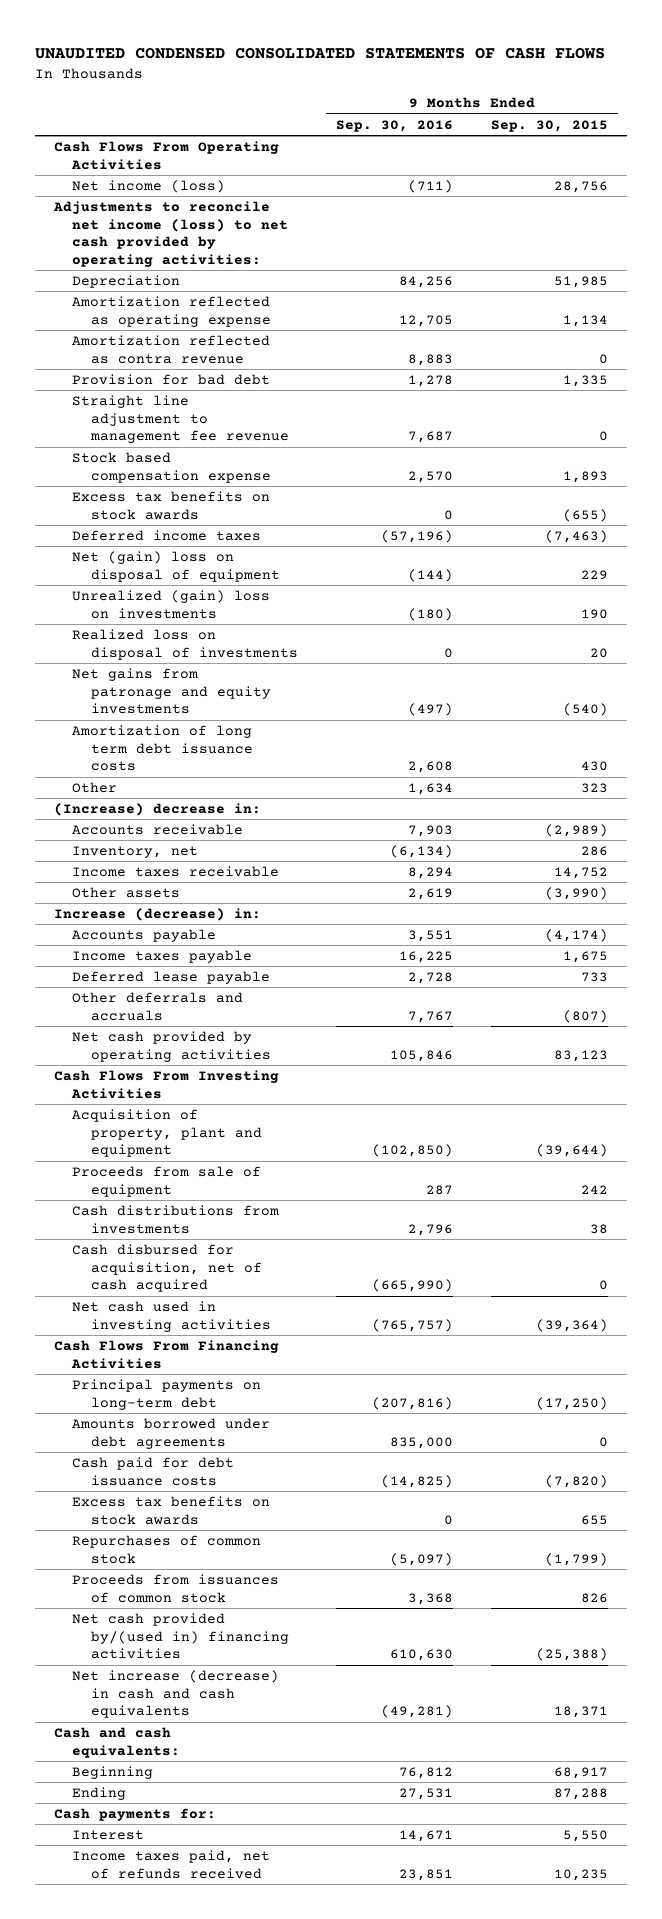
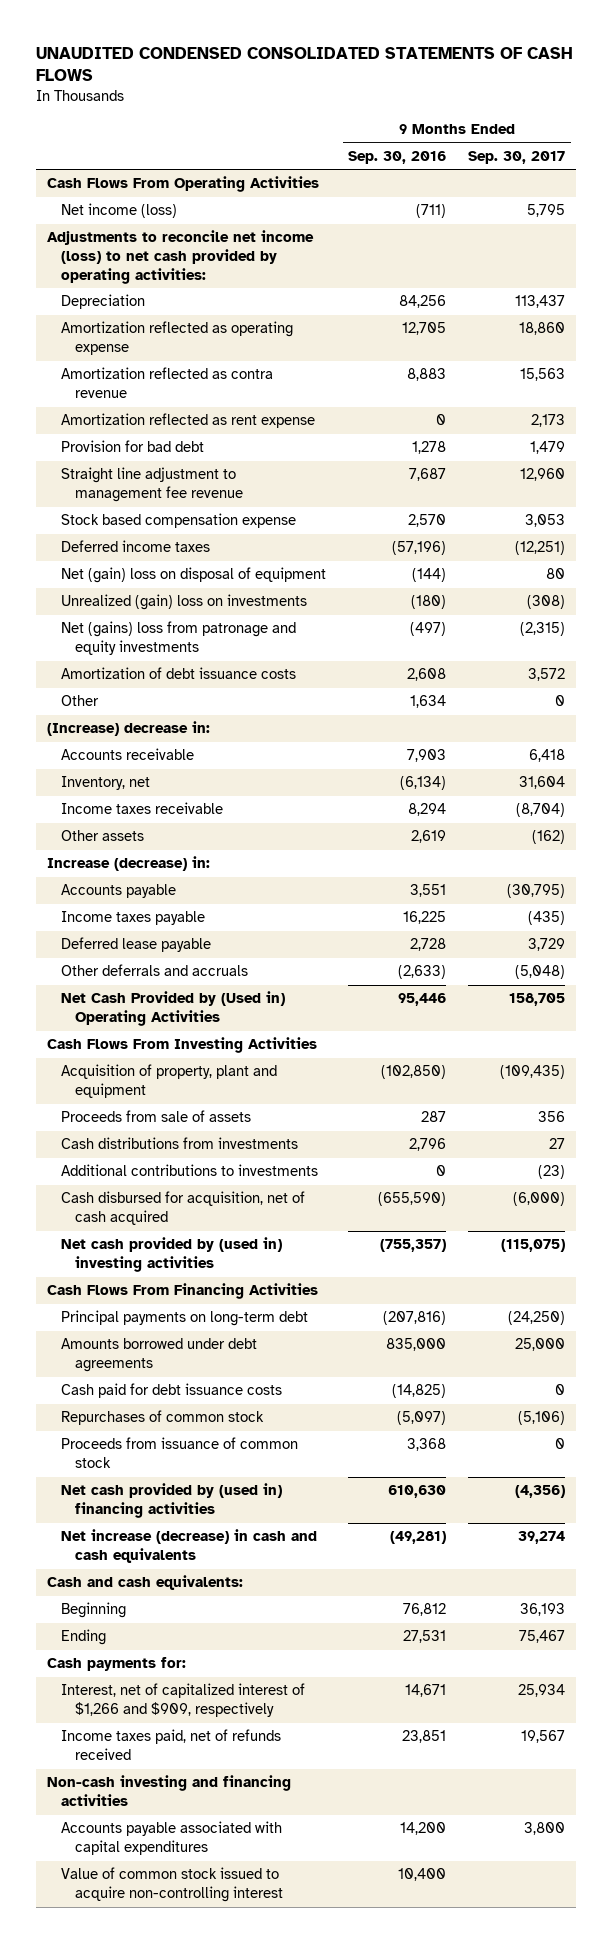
[491,119,609,132] Sep. 30, 2015 -> none
none -> [468,150,566,164] Sep. 30, 2017
none -> [61,413,316,429] Amortization reflected as rent expense
[72,490,271,520] Excess tax benefits on stock awards -> none
[72,628,298,660] Realized loss on disposal of investments -> none
[72,667,271,715] Net gains from patronage and equity investments -> [61,621,297,656] Net (gains) loss from patronage and equity investments
[72,724,253,772] Amortization of long term debt issuance costs -> [61,667,297,680] Amortization of debt issuance costs
[407,1010,453,1023] 7,767 -> [398,965,447,980] (2,633)
[72,1030,271,1062] Net cash provided by operating activities -> [61,991,286,1027] Net Cash Provided by (Used in) Operating Activities
[389,1049,453,1062] 105,846 -> [398,993,447,1007] 95,446
[72,1165,262,1197] Proceeds from sale of equipment -> [61,1110,252,1123] Proceeds from sale of assets
none -> [61,1164,319,1177] Additional contributions to investments
[371,1279,453,1293] (665,990) -> [378,1192,447,1207] (655,590)
[72,1300,271,1332] Net cash used in investing activities -> [61,1237,283,1273] Net cash provided by (used in) investing activities
[371,1318,453,1332] (765,757) -> [380,1239,447,1253] (755,357)
[72,1495,271,1525] Excess tax benefits on stock awards -> none
[72,1573,280,1603] Proceeds from issuances of common stock -> [61,1437,299,1469] Proceeds from issuance of common stock
[72,1612,289,1660] Net cash provided by/(used in) financing activities -> [61,1483,283,1519] Net cash provided by (used in) financing activities
[72,1829,145,1840] Interest -> [61,1683,306,1718] Interest, net of capitalized interest of $1,266 and $909, respectively
none -> [47,1775,292,1807] Non-cash investing and financing activities
none -> [61,1821,283,1856] Accounts payable associated with capital expenditures
none -> [61,1867,284,1903] Value of common stock issued to acquire non-controlling interest

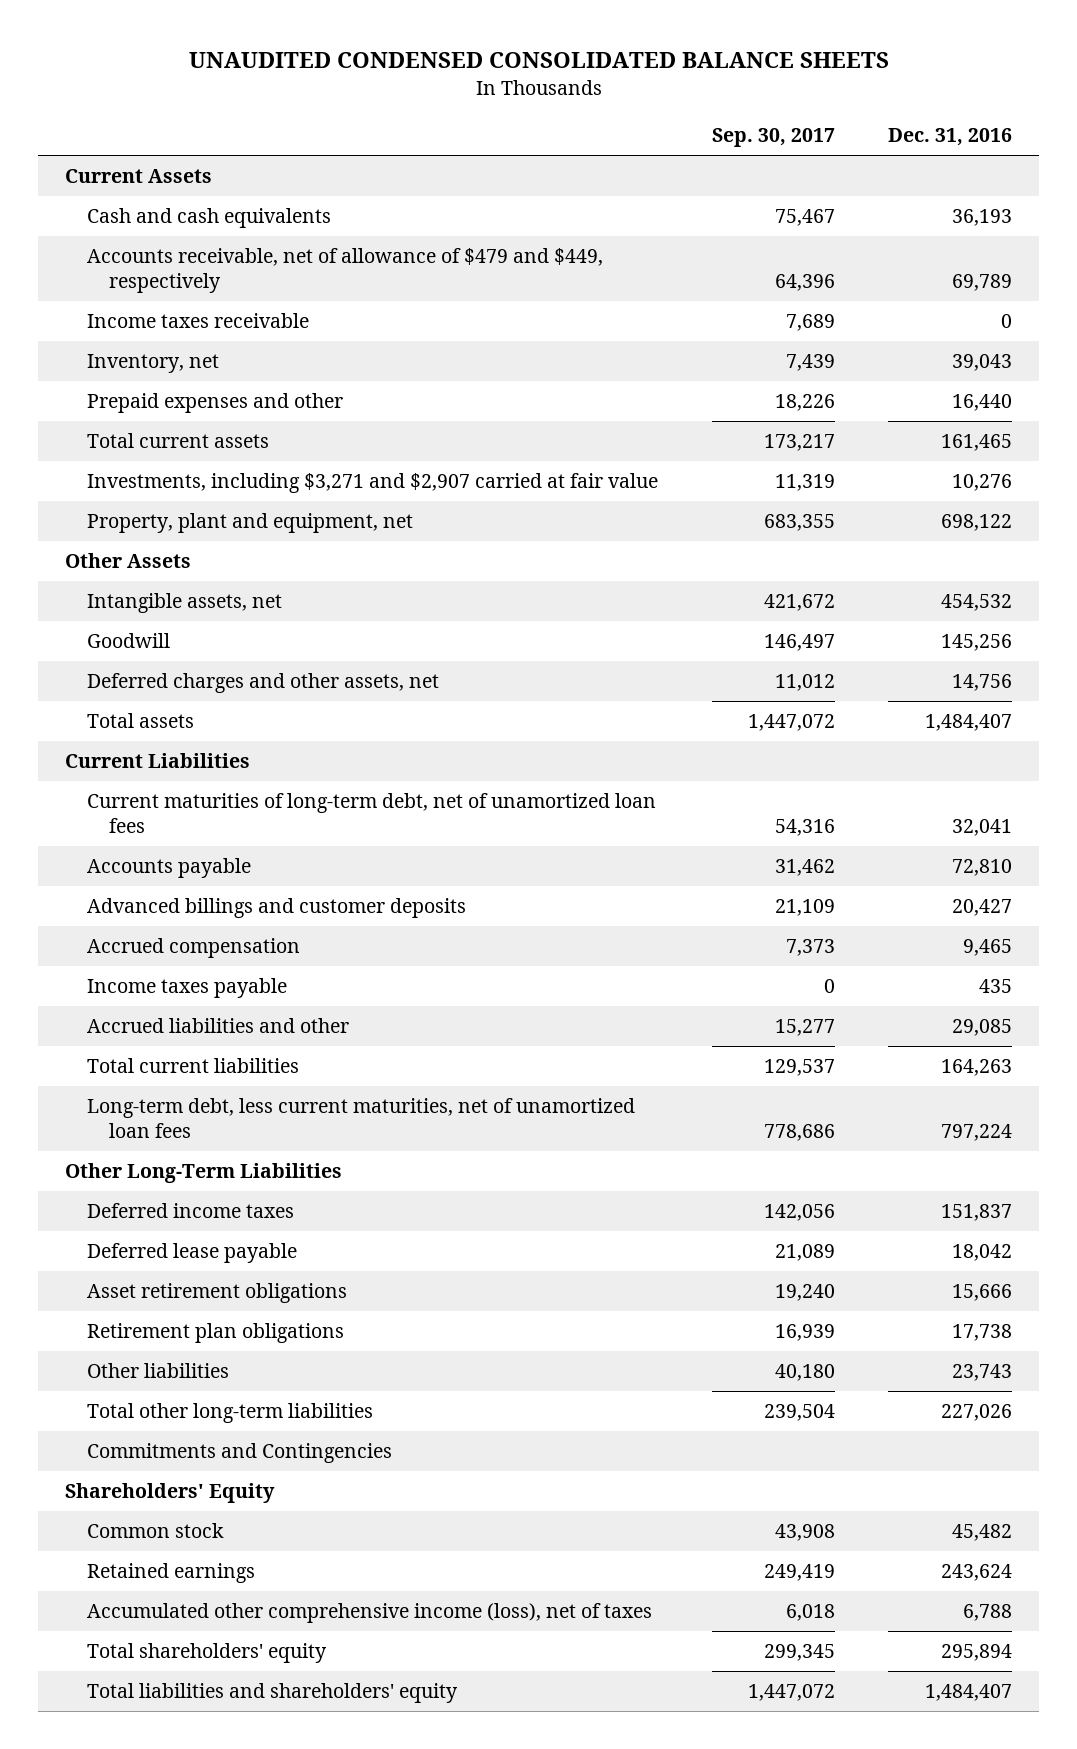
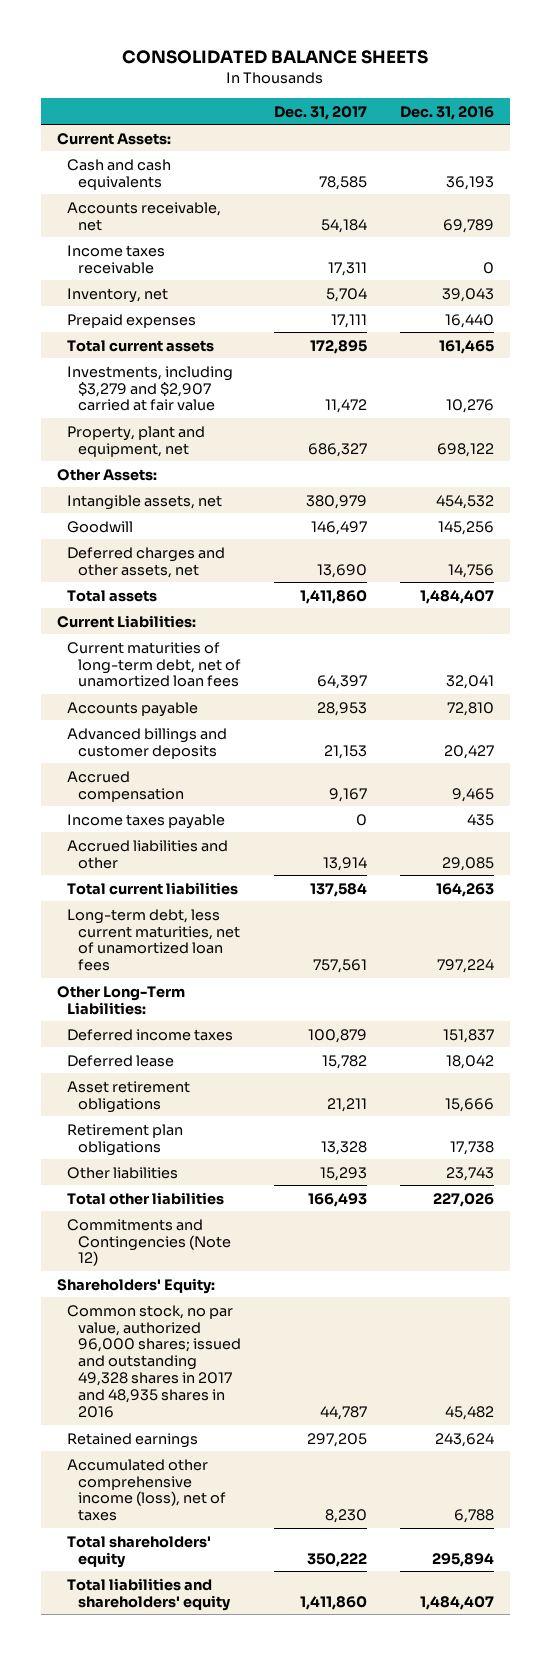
[188,52,889,69] UNAUDITED CONDENSED CONSOLIDATED BALANCE SHEETS -> [122,50,429,65] CONSOLIDATED BALANCE SHEETS
[711,127,835,147] Sep. 30, 2017 -> none
none -> [273,105,367,120] Dec. 31, 2017
[64,169,212,184] Current Assets -> [56,132,171,145] Current Assets:
[86,248,603,293] Accounts receivable, net of allowance of $479 and $449, respectively -> [67,201,222,231] Accounts receivable, net
[86,393,343,414] Prepaid expenses and other -> [67,313,197,328] Prepaid expenses
[86,473,658,494] Investments, including $3,271 and $2,907 carried at fair value -> [67,365,234,412] Investments, including $3,279 and $2,907 carried at fair value
[64,553,191,569] Other Assets -> [56,468,157,481] Other Assets:
[64,753,250,769] Current Liabilities -> [56,614,196,628] Current Liabilities:
[64,1163,342,1184] Other Long-Term Liabilities -> [56,985,185,1015] Other Long-Term Liabilities:
[86,1243,297,1264] Deferred lease payable -> [67,1054,175,1067] Deferred lease
[86,1403,373,1424] Total other long-term liabilities -> [67,1191,225,1205] Total other liabilities
[86,1443,392,1464] Commitments and Contingencies -> [67,1218,232,1267] Commitments and Contingencies (Note 12)
[64,1483,275,1504] Shareholders' Equity -> [56,1277,215,1294] Shareholders' Equity:
[86,1523,224,1539] Common stock -> [67,1304,242,1419] Common stock, no par value, authorized 96,000 shares; issued and outstanding 49,328 shares in 2017 and 48,935 shares in 2016

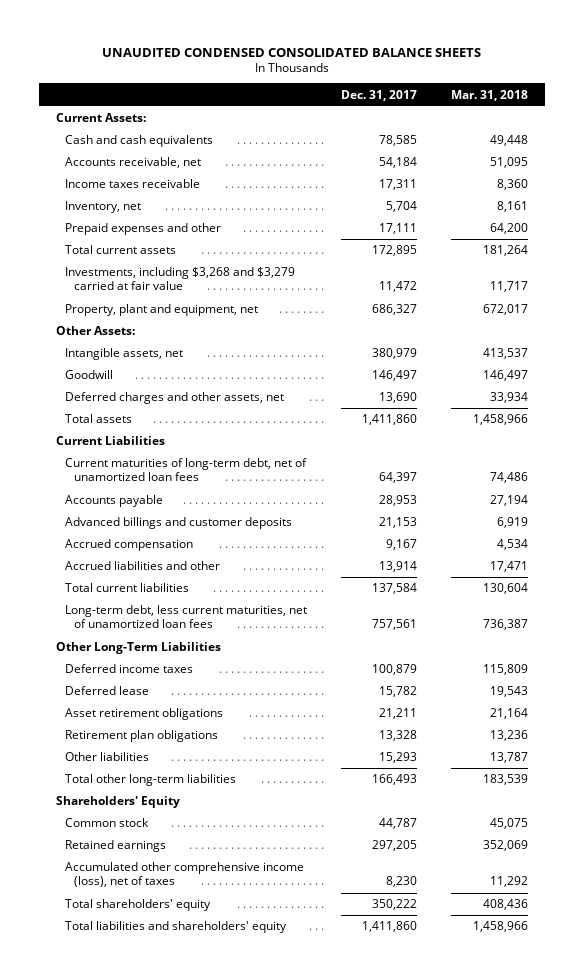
[122,50,429,65] CONSOLIDATED BALANCE SHEETS -> [101,47,481,57] UNAUDITED CONDENSED CONSOLIDATED BALANCE SHEETS
[399,105,494,120] Dec. 31, 2016 -> none
none -> [450,89,528,101] Mar. 31, 2018
[67,313,197,328] Prepaid expenses -> [65,223,222,236] Prepaid expenses and other
[67,365,234,412] Investments, including $3,279 and $2,907 carried at fair value -> [65,267,296,291] Investments, including $3,268 and $3,279 carried at fair value
[56,614,196,628] Current Liabilities: -> [55,436,165,446] Current Liabilities
[67,813,226,829] Income taxes payable -> none
[56,985,185,1015] Other Long-Term Liabilities: -> [55,642,221,655] Other Long-Term Liabilities
[67,1218,232,1267] Commitments and Contingencies (Note 12) -> none
[67,1191,225,1205] Total other liabilities -> [65,774,237,787] Total other long-term liabilities
[56,1277,215,1294] Shareholders' Equity: -> [55,796,180,809] Shareholders' Equity
[67,1304,242,1419] Common stock, no par value, authorized 96,000 shares; issued and outstanding 49,328 shares in 2017 and 48,935 shares in 2016 -> [65,818,150,828] Common stock

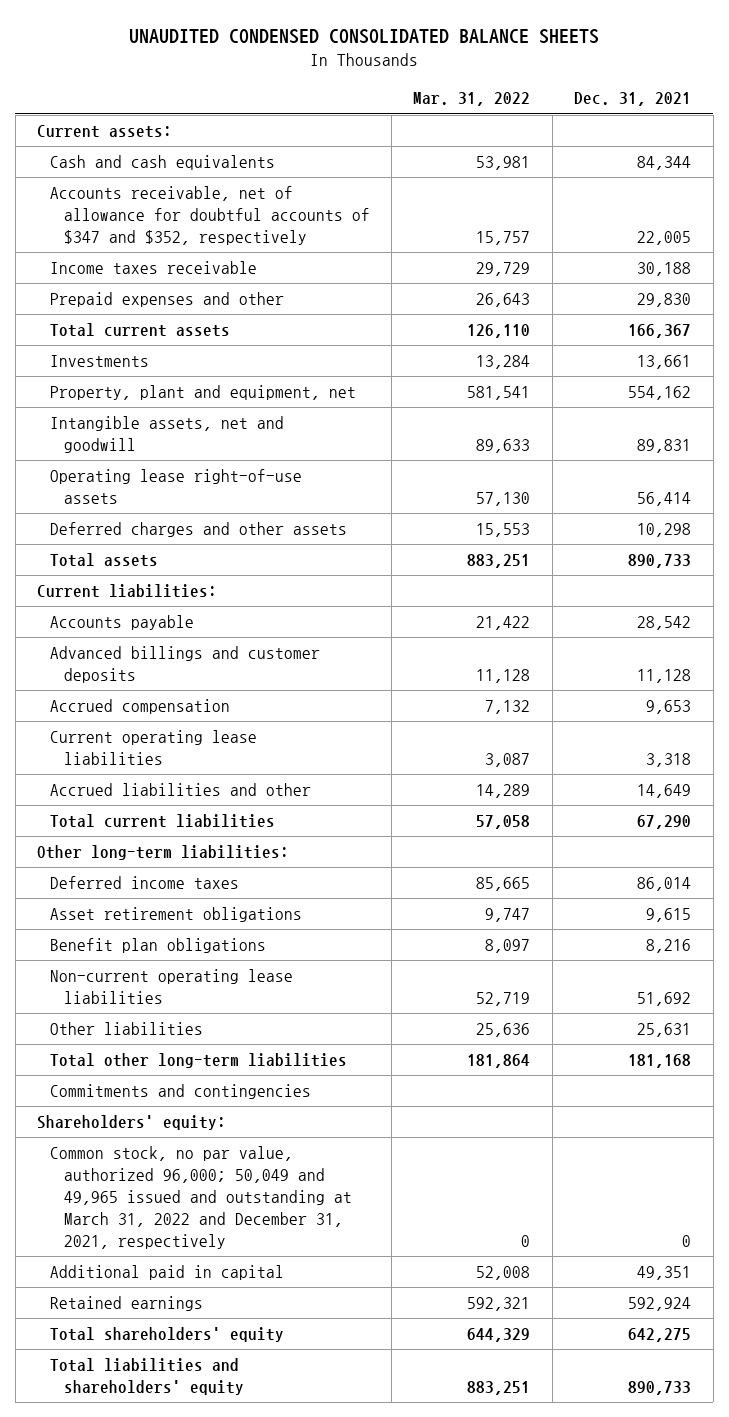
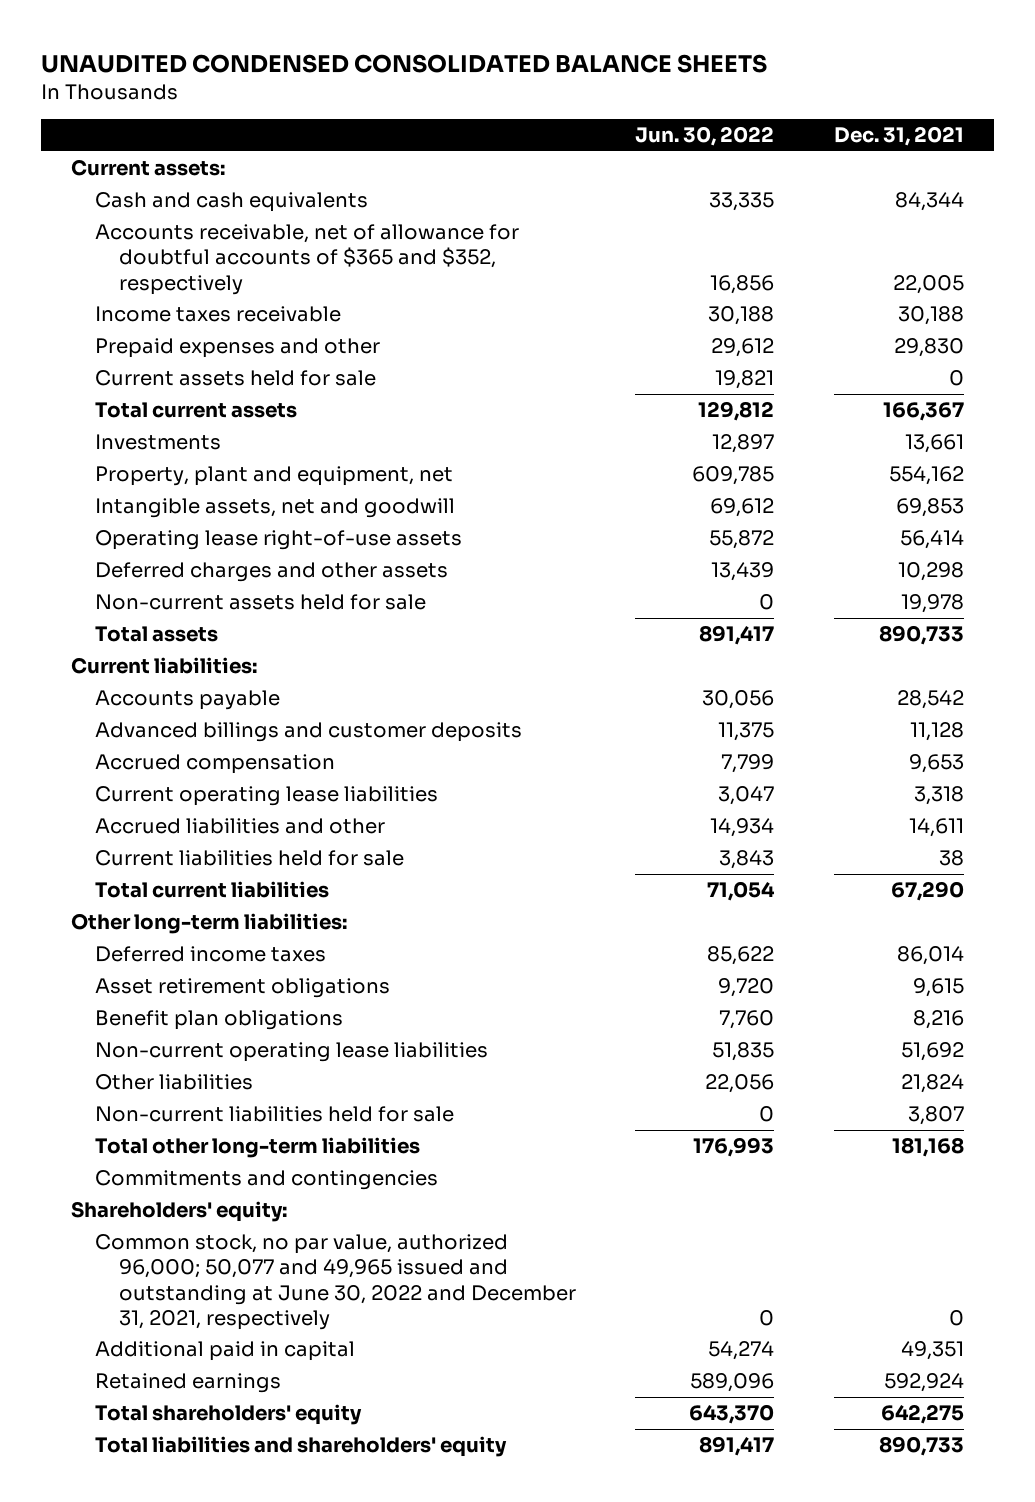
[413,92,531,107] Mar. 31, 2022 -> none
none -> [635,126,775,147] Jun. 30, 2022
[50,186,370,245] Accounts receivable, net of allowance for doubtful accounts of $347 and $352, respectively -> [94,224,519,295] Accounts receivable, net of allowance for doubtful accounts of $365 and $352, respectively
none -> [94,370,376,387] Current assets held for sale
[637,439,692,454] 89,831 -> [896,498,965,518] 69,853
none -> [94,594,426,611] Non-current assets held for sale
[637,784,692,799] 14,649 -> [909,818,965,838] 14,611
none -> [94,850,404,867] Current liabilities held for sale
[637,1023,692,1038] 25,631 -> [901,1074,965,1094] 21,824
none -> [94,1106,454,1123] Non-current liabilities held for sale
[50,1146,352,1249] Common stock, no par value, authorized 96,000; 50,049 and 49,965 issued and outstanding at March 31, 2022 and December 31, 2021, respectively -> [94,1234,576,1330] Common stock, no par value, authorized 96,000; 50,077 and 49,965 issued and outstanding at June 30, 2022 and December 31, 2021, respectively

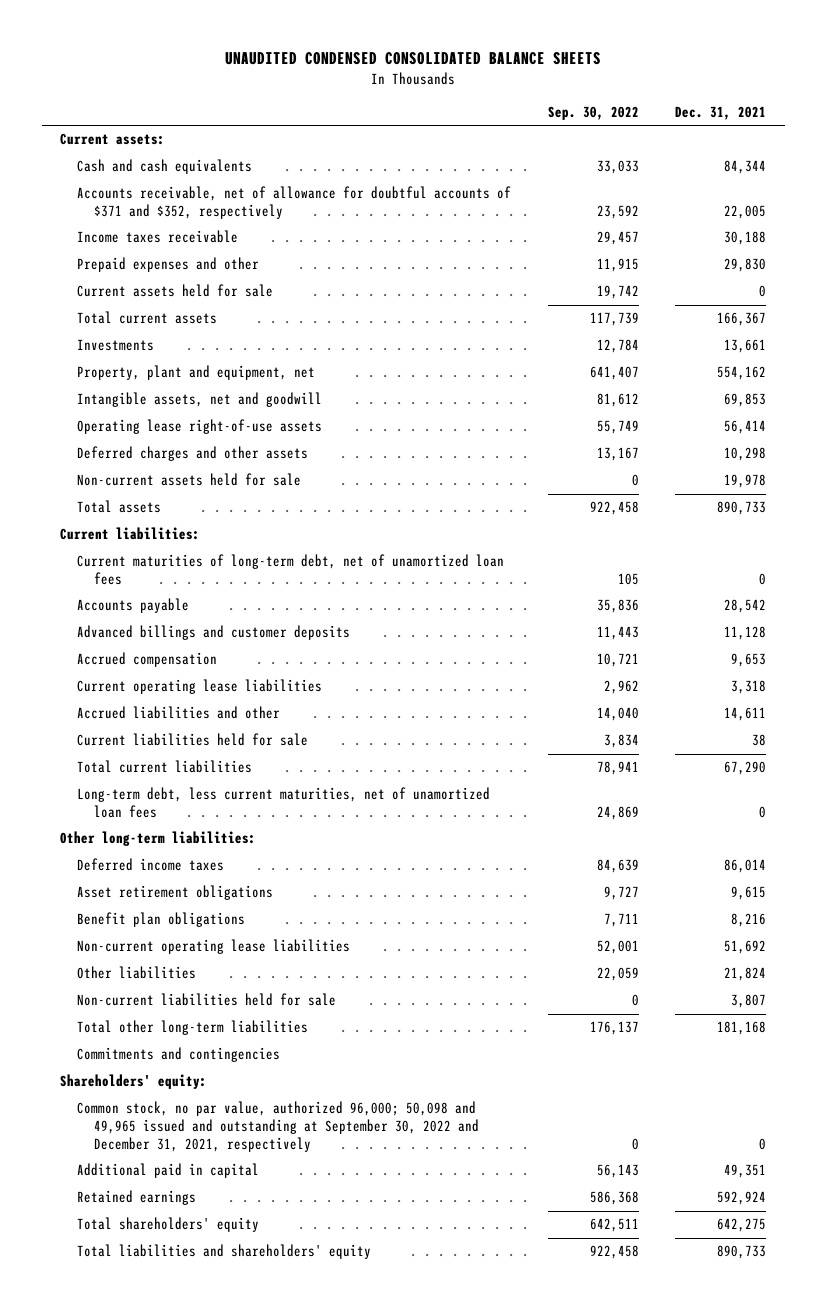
[635,126,775,147] Jun. 30, 2022 -> none
none -> [547,106,639,121] Sep. 30, 2022
[94,224,519,295] Accounts receivable, net of allowance for doubtful accounts of $365 and $352, respectively -> [77,186,512,220] Accounts receivable, net of allowance for doubtful accounts of $371 and $352, respectively
none -> [77,554,505,586] Current maturities of long-term debt, net of unamortized loan fees
none -> [77,787,491,819] Long-term debt, less current maturities, net of unamortized loan fees
[94,1234,576,1330] Common stock, no par value, authorized 96,000; 50,077 and 49,965 issued and outstanding at June 30, 2022 and December 31, 2021, respectively -> [77,1101,479,1153] Common stock, no par value, authorized 96,000; 50,098 and 49,965 issued and outstanding at September 30, 2022 and December 31, 2021, respectively

